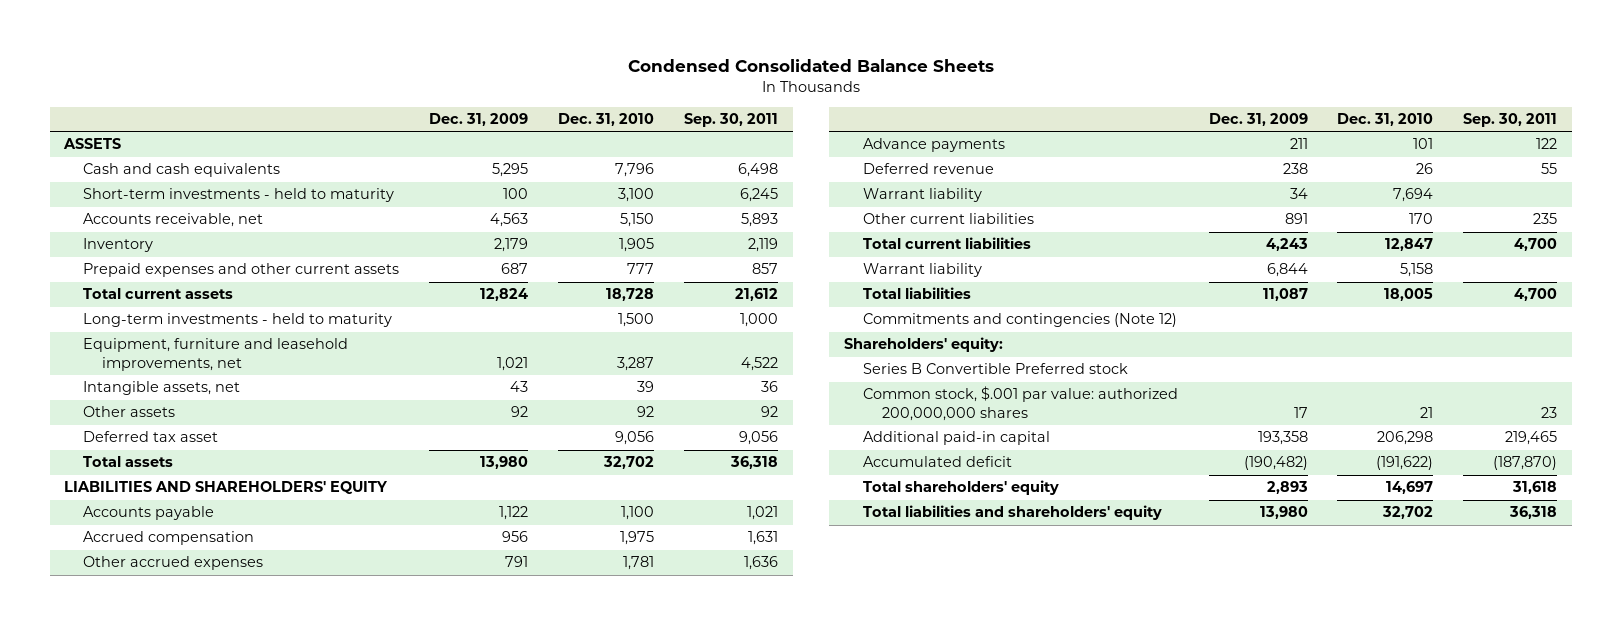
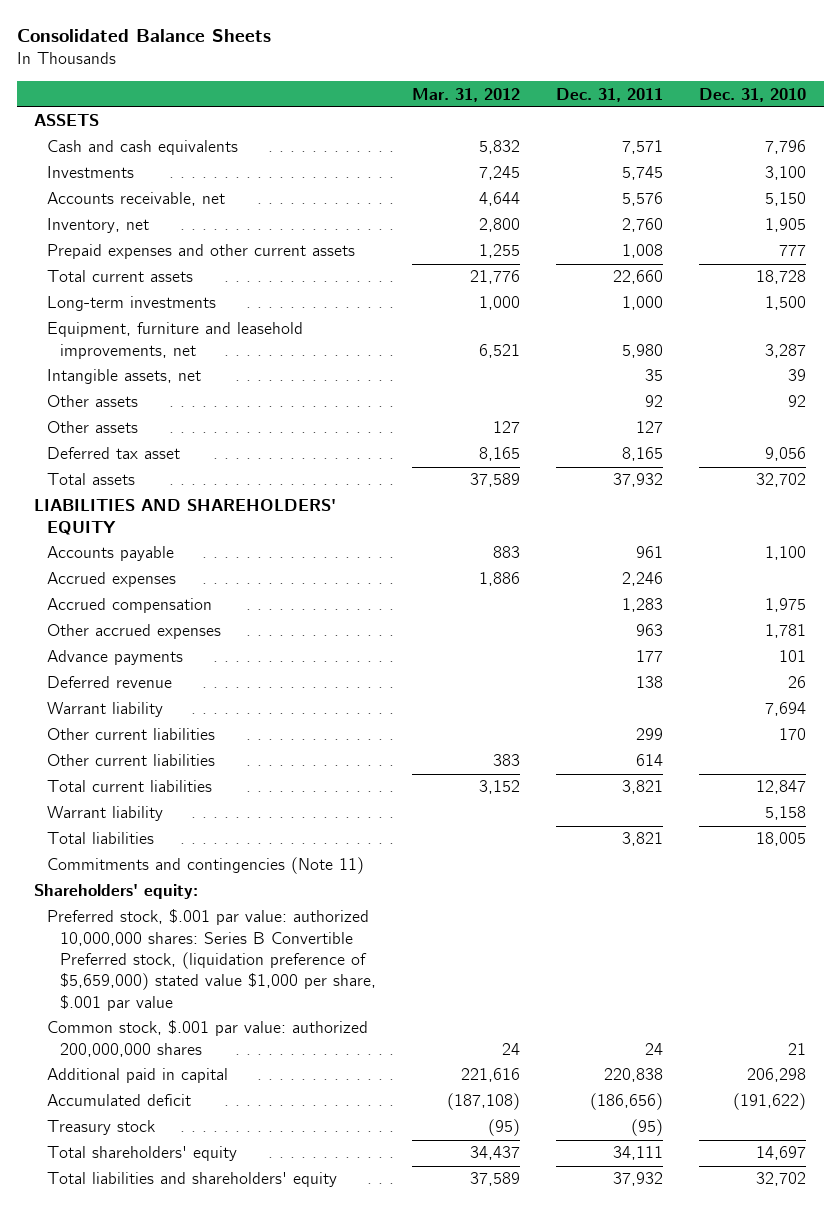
[627,59,994,73] Condensed Consolidated Balance Sheets -> [16,29,271,43] Consolidated Balance Sheets
[429,113,529,127] Dec. 31, 2009 -> none
[683,113,778,128] Sep. 30, 2011 -> none
none -> [412,87,521,102] Mar. 31, 2012
none -> [555,87,663,102] Dec. 31, 2011
[83,188,395,203] Short-term investments - held to maturity -> none
none -> [47,166,135,179] Investments
[83,238,154,253] Inventory -> [47,218,150,234] Inventory, net
[83,313,393,328] Long-term investments - held to maturity -> [47,296,217,312] Long-term investments
none -> [47,421,139,434] Other assets
none -> [47,572,177,588] Accrued expenses
none -> [47,754,216,767] Other current liabilities
[862,313,1177,328] Commitments and contingencies (Note 12) -> [47,857,365,875] Commitments and contingencies (Note 11)
[862,363,1128,375] Series B Convertible Preferred stock -> [47,909,377,1011] Preferred stock, $.001 par value: authorized 10,000,000 shares: Series B Convertible Preferred stock, (liquidation preference of $5,659,000) stated value $1,000 per share, $.001 par value
[862,431,1050,446] Additional paid-in capital -> [47,1068,229,1084] Additional paid in capital
none -> [47,1120,156,1136] Treasury stock

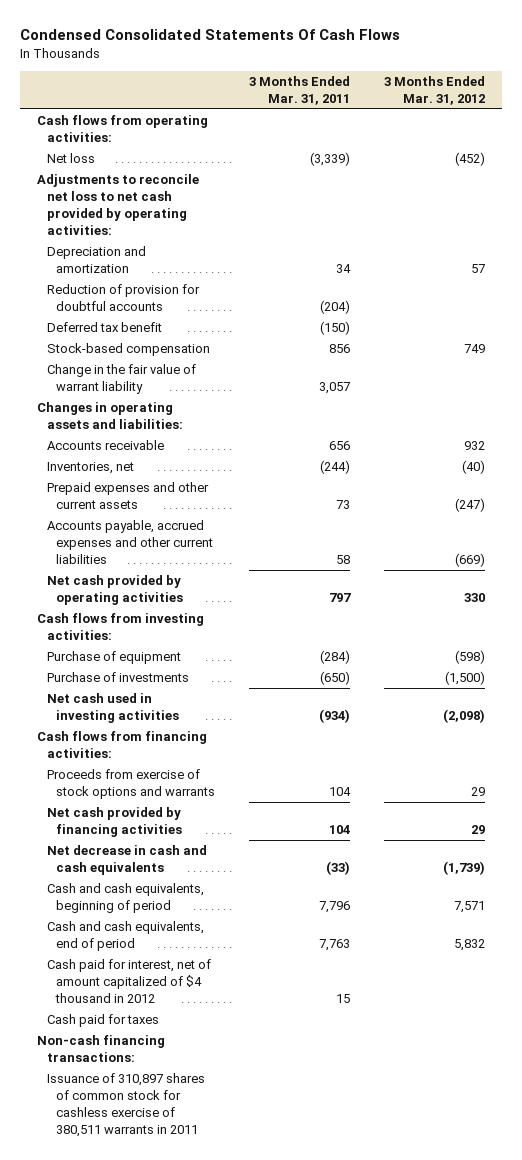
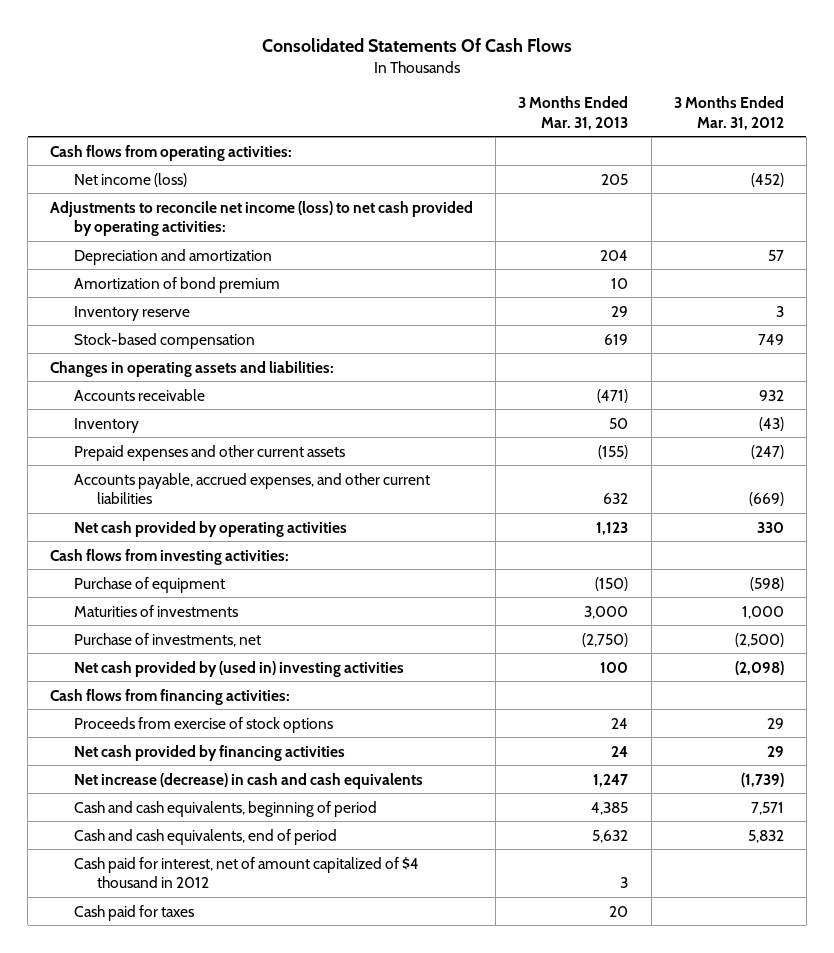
[20,29,401,41] Condensed Consolidated Statements Of Cash Flows -> [261,38,572,53] Consolidated Statements Of Cash Flows
[249,76,351,105] 3 Months Ended Mar. 31, 2011 -> none
none -> [518,96,629,130] 3 Months Ended Mar. 31, 2013
[46,153,95,164] Net loss -> [73,172,187,187] Net income (loss)
[37,174,200,235] Adjustments to reconcile net loss to net cash provided by operating activities: -> [50,200,474,237] Adjustments to reconcile net income (loss) to net cash provided by operating activities:
[46,284,200,312] Reduction of provision for doubtful accounts -> none
[46,322,162,333] Deferred tax benefit -> none
none -> [73,276,280,293] Amortization of bond premium
none -> [73,305,190,321] Inventory reserve
[46,364,196,395] Change in the fair value of warrant liability -> none
[46,462,134,475] Inventories, net -> none
none -> [73,417,139,433] Inventory
[46,520,213,564] Accounts payable, accrued expenses and other current liabilities -> [73,472,430,505] Accounts payable, accrued expenses, and other current liabilities
none -> [73,604,238,617] Maturities of investments
[46,672,189,683] Purchase of investments -> [73,632,261,647] Purchase of investments, net
[445,671,486,686] (1,500) -> [734,632,784,647] (2,500)
[46,693,179,724] Net cash used in investing activities -> [73,660,404,677] Net cash provided by (used in) investing activities
[46,769,215,800] Proceeds from exercise of stock options and warrants -> [73,716,333,733] Proceeds from exercise of stock options
[46,845,207,876] Net decrease in cash and cash equivalents -> [73,772,423,789] Net increase (decrease) in cash and cash equivalents
[37,1035,166,1063] Non-cash financing transactions: -> none
[46,1073,205,1137] Issuance of 310,897 shares of common stock for cashless exercise of 380,511 warrants in 2011 -> none

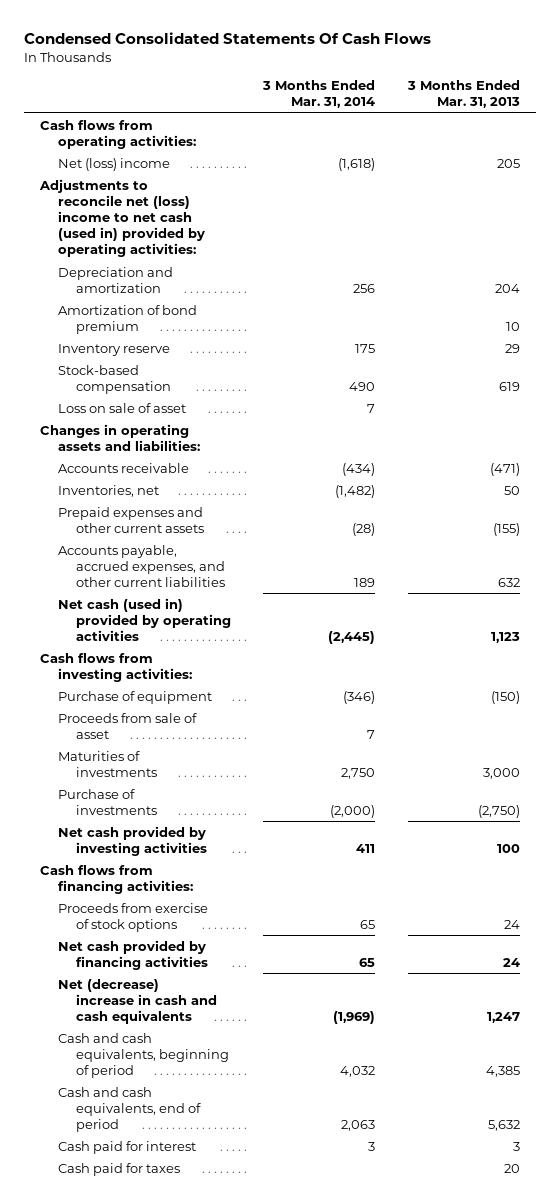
[261,38,572,53] Consolidated Statements Of Cash Flows -> [24,32,432,45] Condensed Consolidated Statements Of Cash Flows
[673,96,784,130] 3 Months Ended Mar. 31, 2012 -> none
none -> [262,80,376,109] 3 Months Ended Mar. 31, 2014
[73,172,187,187] Net income (loss) -> [58,157,171,171] Net (loss) income
[50,200,474,237] Adjustments to reconcile net income (loss) to net cash provided by operating activities: -> [39,178,206,257] Adjustments to reconcile net (loss) income to net cash (used in) provided by operating activities:
none -> [58,402,187,413] Loss on sale of asset
[73,417,139,433] Inventory -> [58,484,160,497] Inventories, net
[73,520,347,537] Net cash provided by operating activities -> [58,597,232,641] Net cash (used in) provided by operating activities
none -> [58,712,198,739] Proceeds from sale of asset
[73,632,261,647] Purchase of investments, net -> [58,788,158,815] Purchase of investments
[73,660,404,677] Net cash provided by (used in) investing activities -> [58,825,208,856] Net cash provided by investing activities
[73,772,423,789] Net increase (decrease) in cash and cash equivalents -> [58,978,218,1024] Net (decrease) increase in cash and cash equivalents
[73,856,419,889] Cash paid for interest, net of amount capitalized of $4 thousand in 2012 -> [58,1140,197,1154] Cash paid for interest

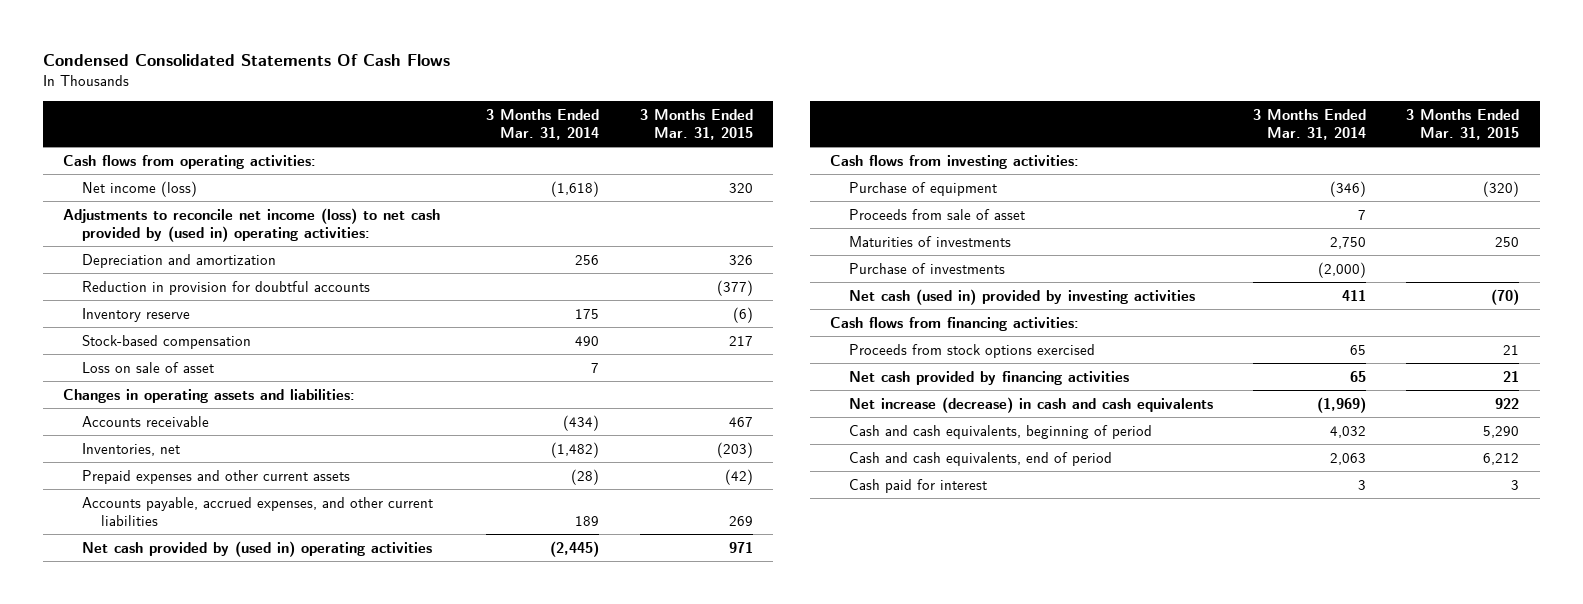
[406,80,520,109] 3 Months Ended Mar. 31, 2013 -> none
none -> [639,108,753,140] 3 Months Ended Mar. 31, 2015
[58,157,171,171] Net (loss) income -> [82,180,198,197] Net income (loss)
[39,178,206,257] Adjustments to reconcile net (loss) income to net cash (used in) provided by operating activities: -> [63,207,441,242] Adjustments to reconcile net income (loss) to net cash provided by (used in) operating activities:
[58,304,198,334] Amortization of bond premium -> none
none -> [82,280,371,295] Reduction in provision for doubtful accounts
[58,597,232,641] Net cash (used in) provided by operating activities -> [82,540,433,557] Net cash provided by (used in) operating activities
[58,825,208,856] Net cash provided by investing activities -> [848,288,1195,305] Net cash (used in) provided by investing activities
[58,902,209,932] Proceeds from exercise of stock options -> [848,343,1095,358] Proceeds from stock options exercised
[58,978,218,1024] Net (decrease) increase in cash and cash equivalents -> [848,396,1213,413] Net increase (decrease) in cash and cash equivalents
[58,1162,181,1176] Cash paid for taxes -> none

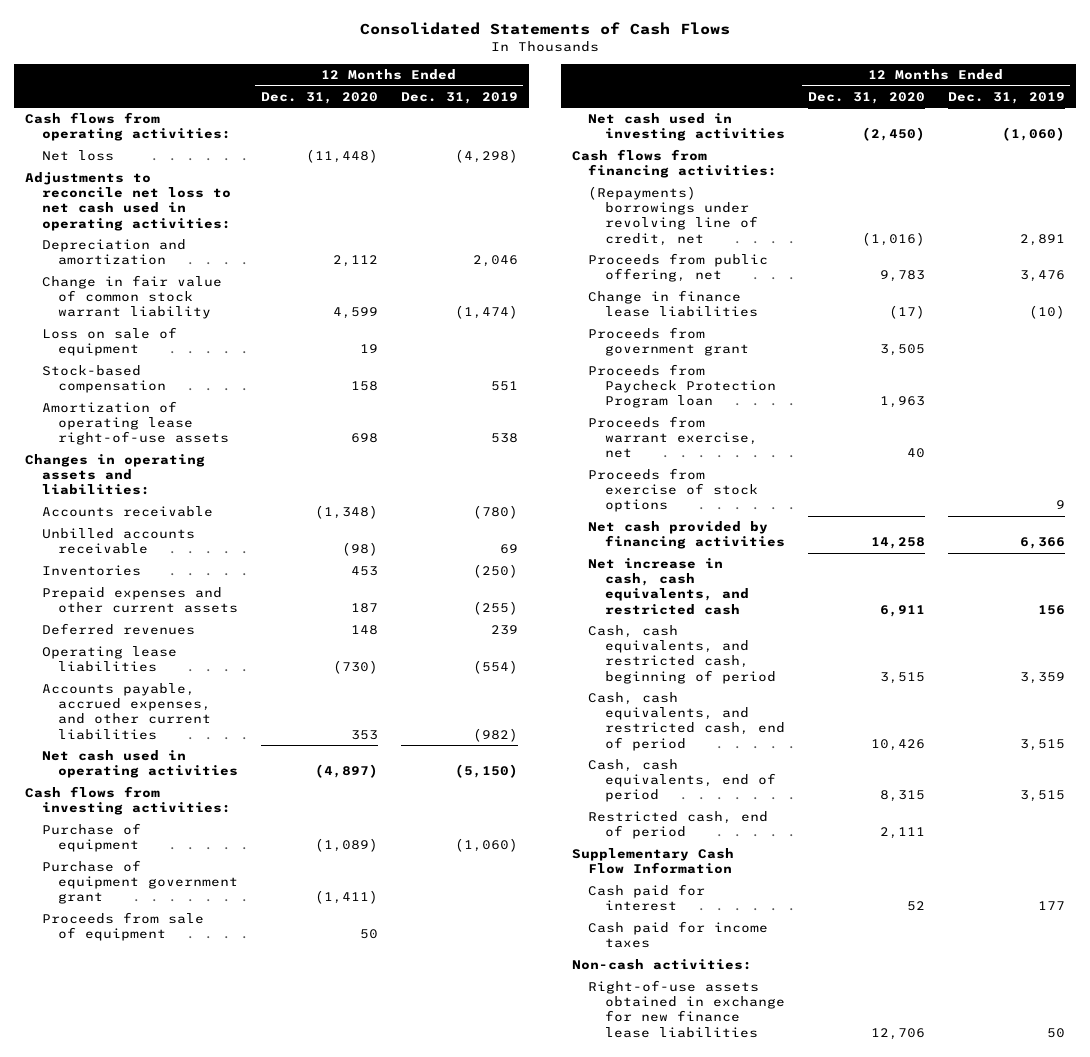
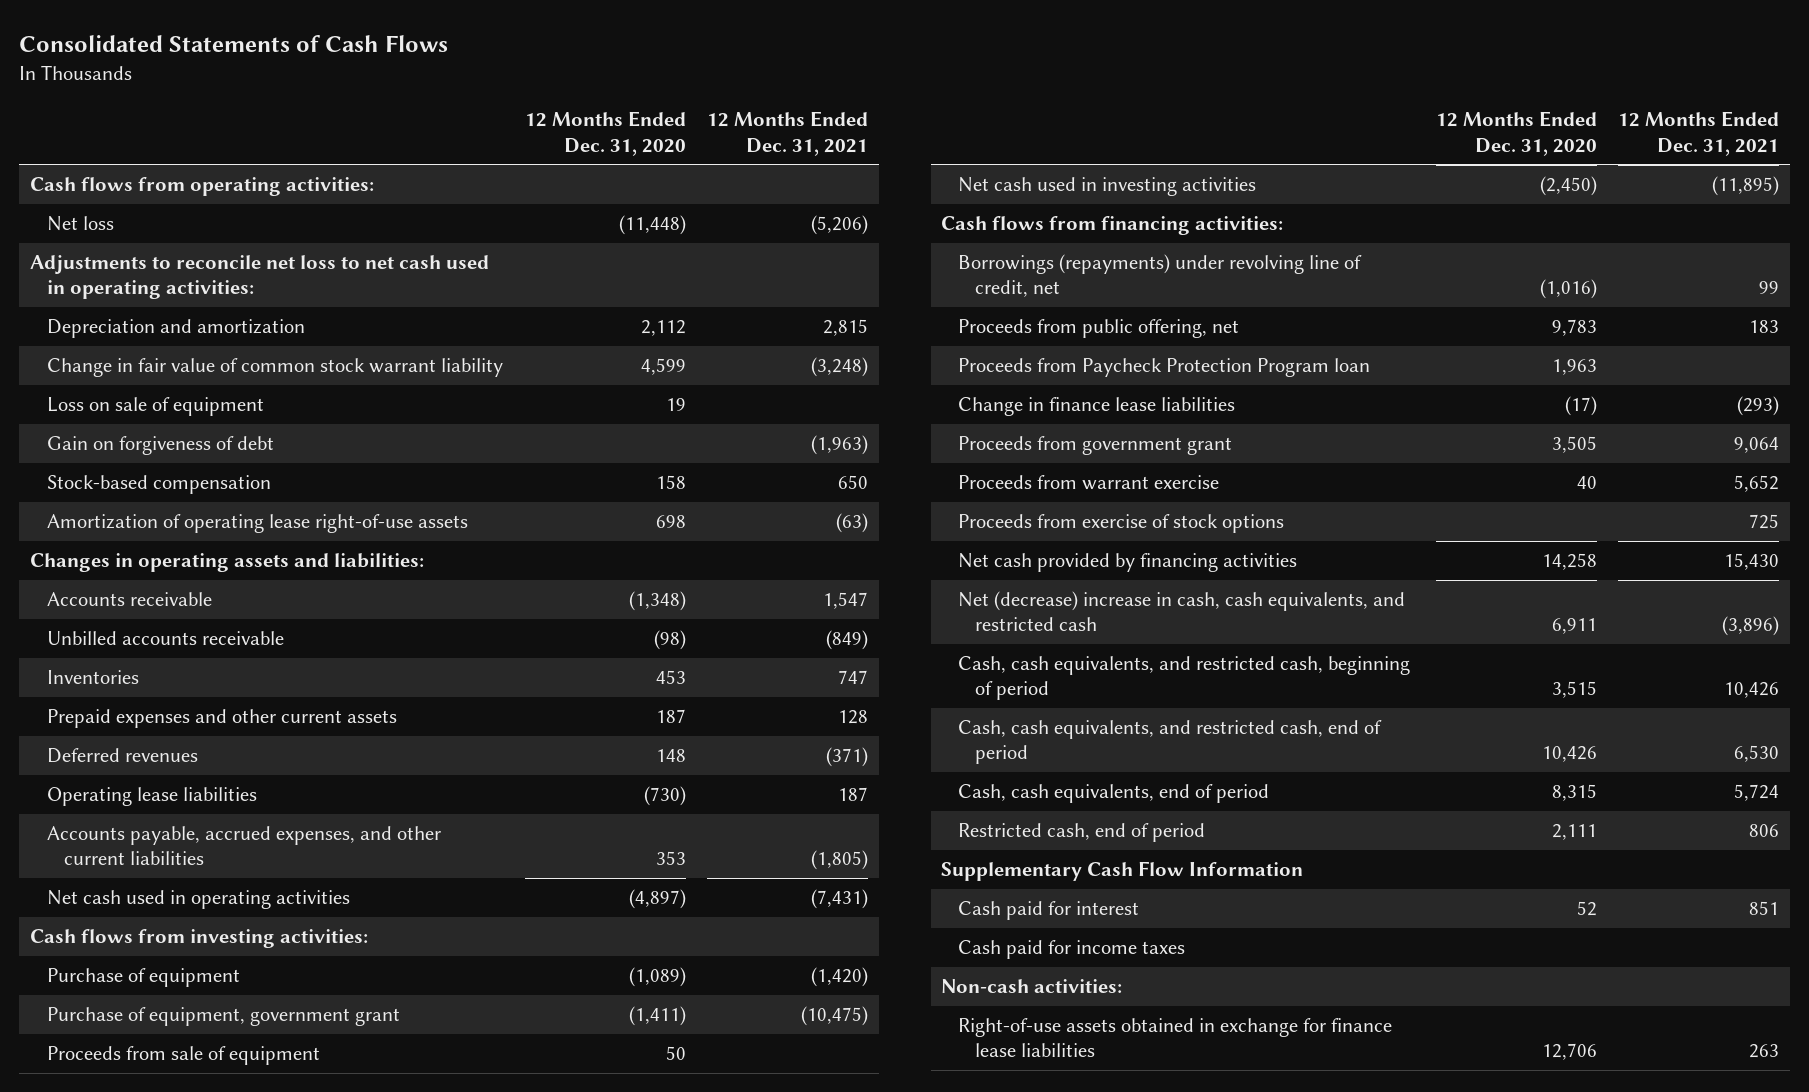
[400,91,518,104] Dec. 31, 2019 -> none
none -> [707,111,869,156] 12 Months Ended Dec. 31, 2021
none -> [47,436,275,456] Gain on forgiveness of debt
[41,860,238,905] Purchase of equipment government grant -> [47,1007,401,1027] Purchase of equipment, government grant
[588,186,758,246] (Repayments) borrowings under revolving line of credit, net -> [958,254,1363,298] Borrowings (repayments) under revolving line of credit, net
[588,364,776,409] Proceeds from Paycheck Protection Program loan -> [958,358,1371,378] Proceeds from Paycheck Protection Program loan
[588,416,758,459] Proceeds from warrant exercise, net -> [958,475,1220,491] Proceeds from warrant exercise
[588,558,749,615] Net increase in cash, cash equivalents, and restricted cash -> [958,591,1406,632] Net (decrease) increase in cash, cash equivalents, and restricted cash
[588,980,785,1038] Right-of-use assets obtained in exchange for new finance lease liabilities -> [958,1018,1393,1058] Right-of-use assets obtained in exchange for finance lease liabilities

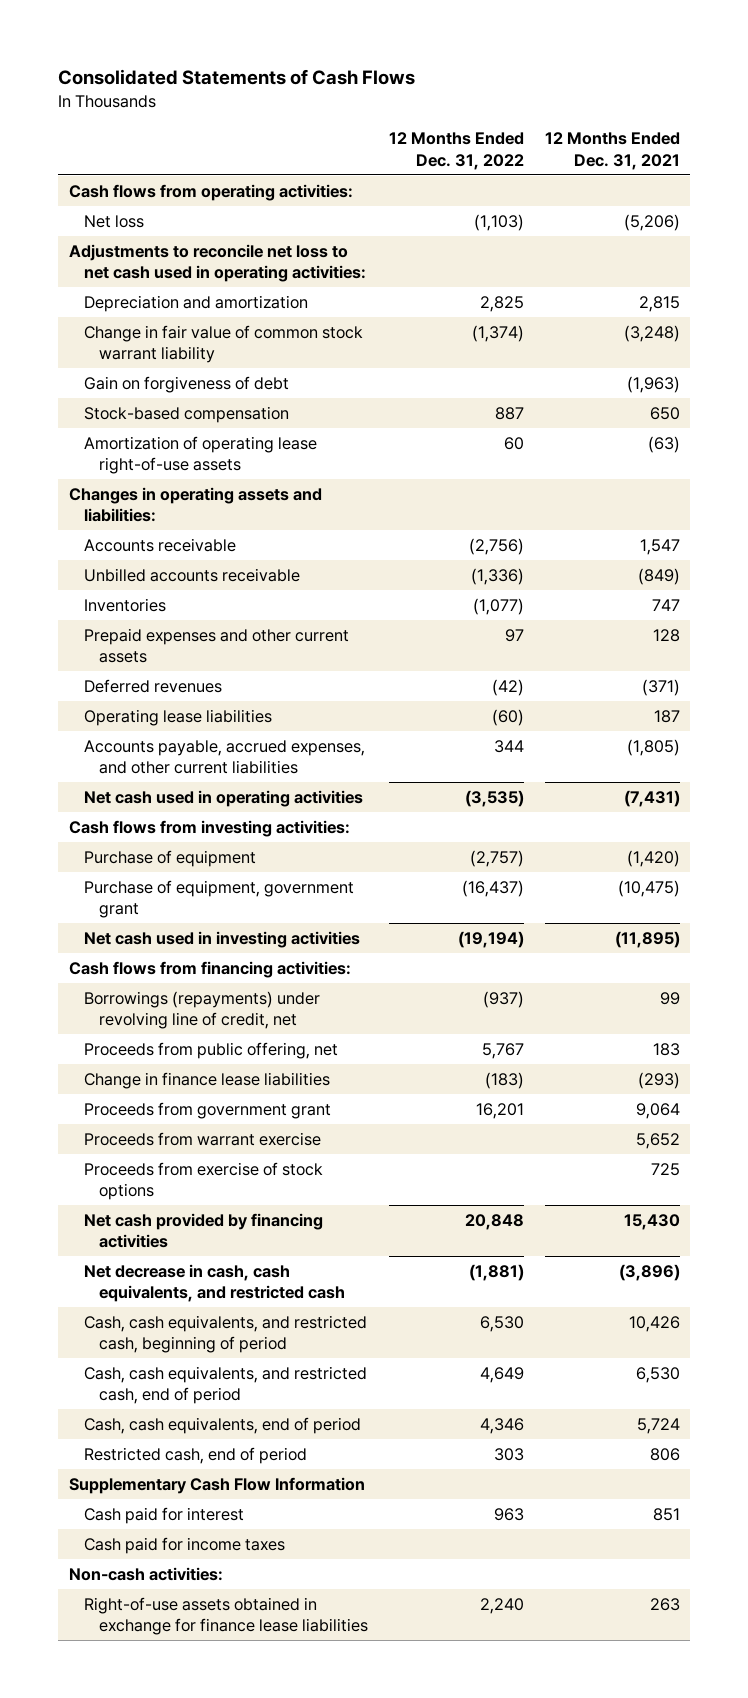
[524,111,686,156] 12 Months Ended Dec. 31, 2020 -> none
none -> [388,132,524,170] 12 Months Ended Dec. 31, 2022
[47,397,265,417] Loss on sale of equipment -> none
[47,1046,321,1066] Proceeds from sale of equipment -> none
[958,358,1371,378] Proceeds from Paycheck Protection Program loan -> none
[958,591,1406,632] Net (decrease) increase in cash, cash equivalents, and restricted cash -> [83,1263,345,1303] Net decrease in cash, cash equivalents, and restricted cash

